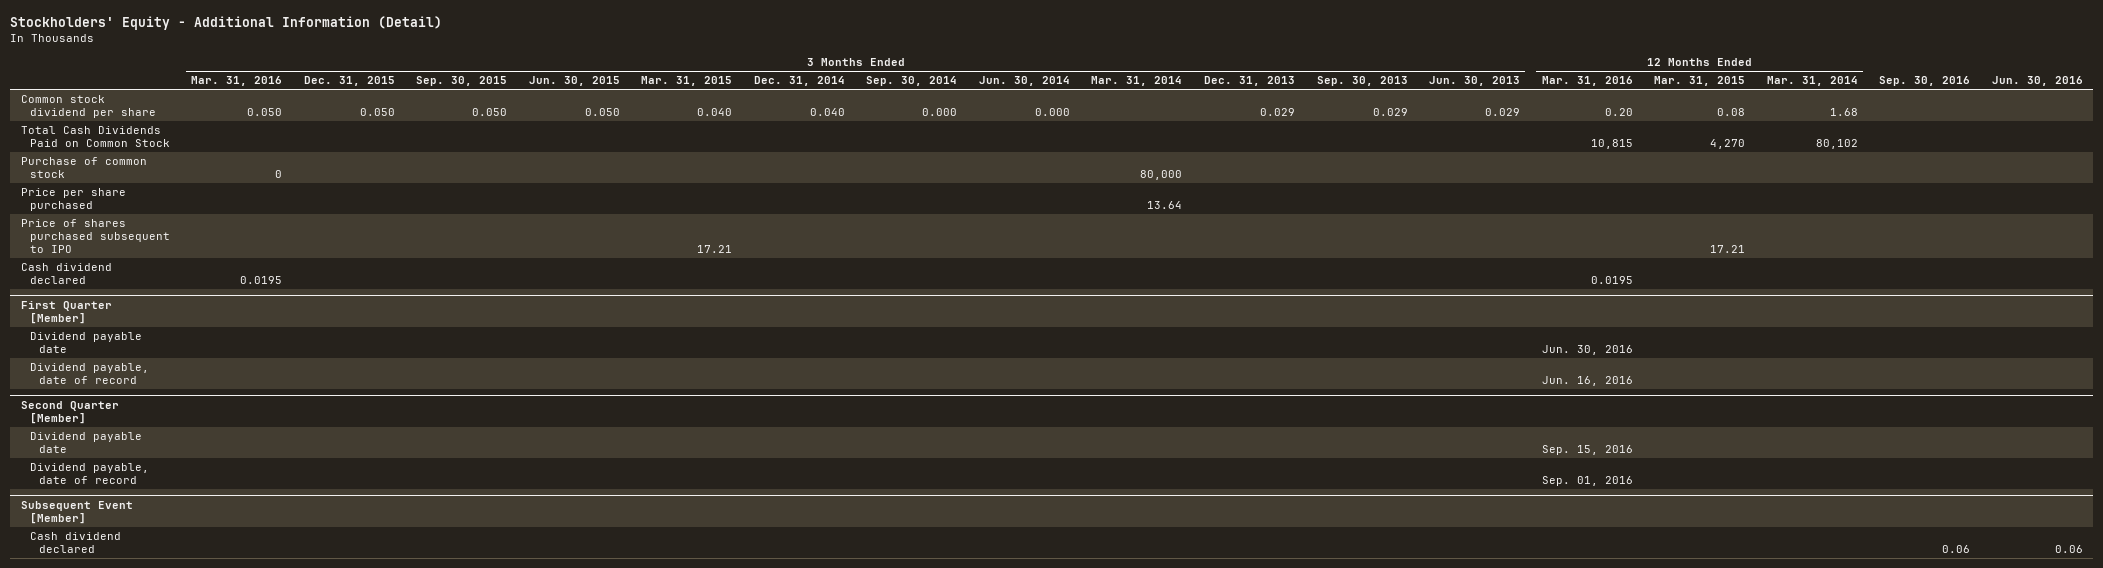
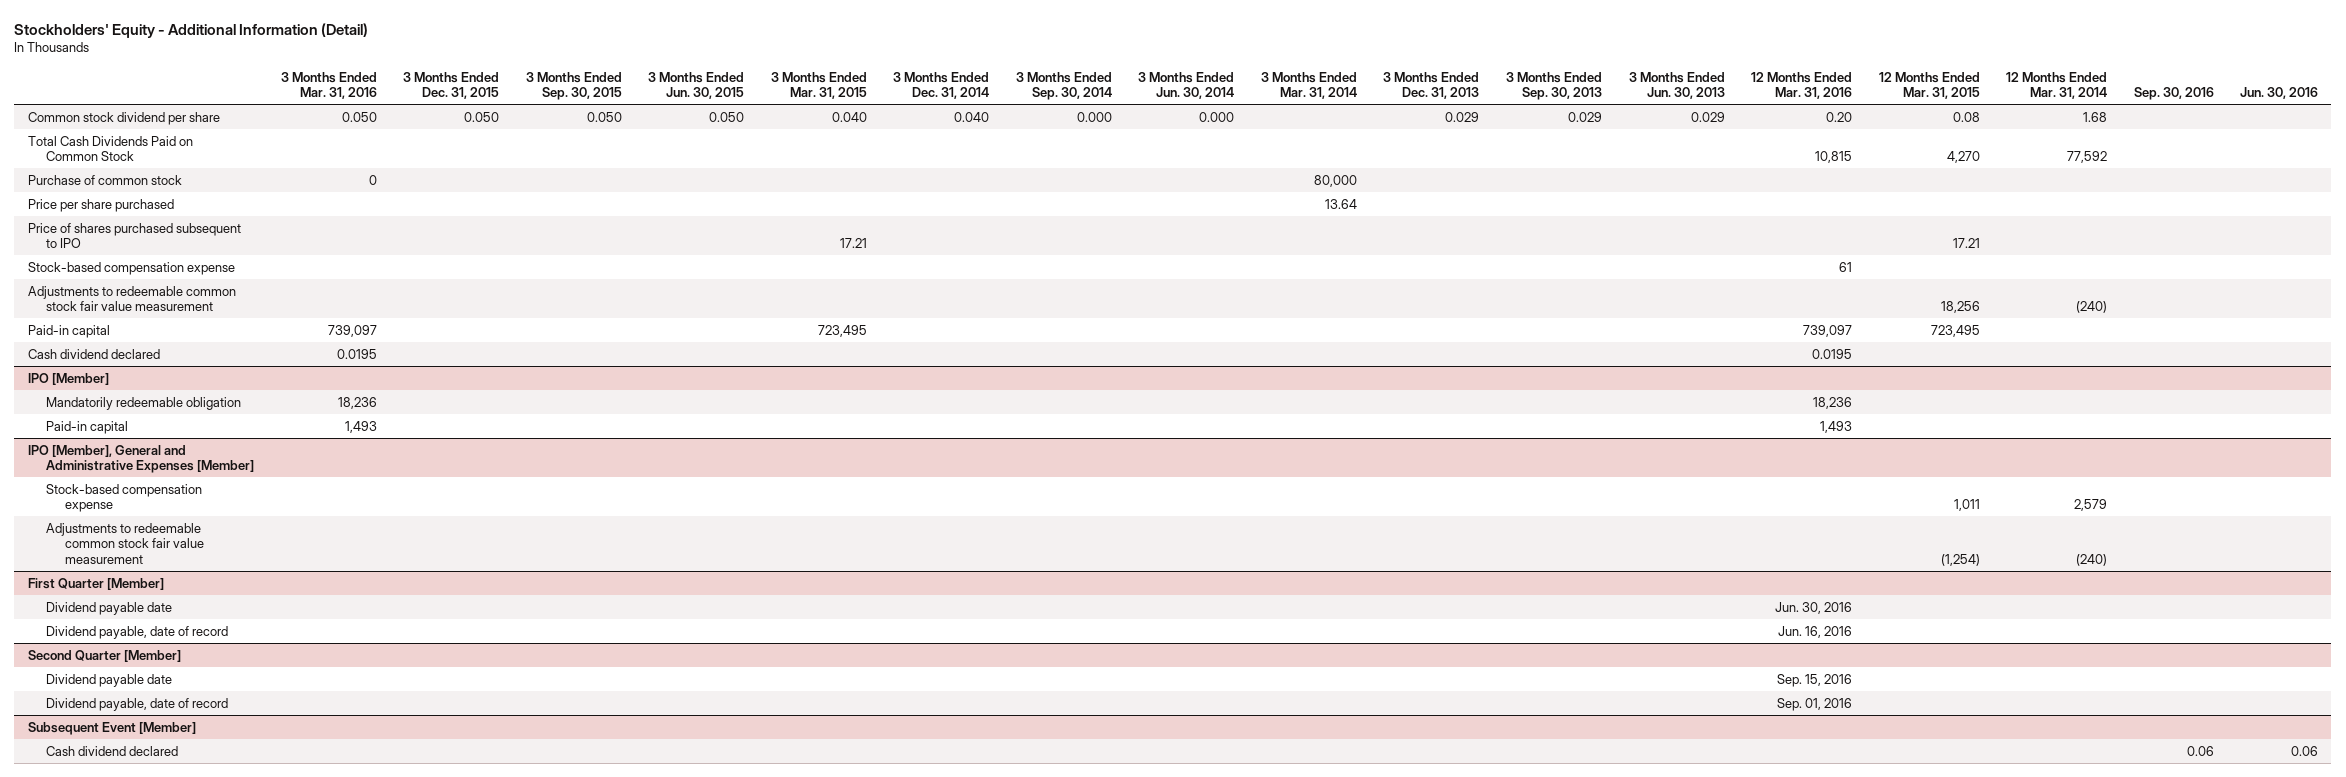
[1815,139,1858,150] 80,102 -> [2067,151,2108,164] 77,592
none -> [27,261,235,275] Stock-based compensation expense
none -> [27,285,236,312] Adjustments to redeemable common stock fair value measurement
none -> [27,324,110,338] Paid-in capital
none -> [27,372,109,385] IPO [Member]
none -> [46,396,242,410] Mandatorily redeemable obligation
none -> [46,420,129,434] Paid-in capital
none -> [27,444,255,474] IPO [Member], General and Administrative Expenses [Member]
none -> [46,483,203,513] Stock-based compensation expense
none -> [46,522,204,564] Adjustments to redeemable common stock fair value measurement

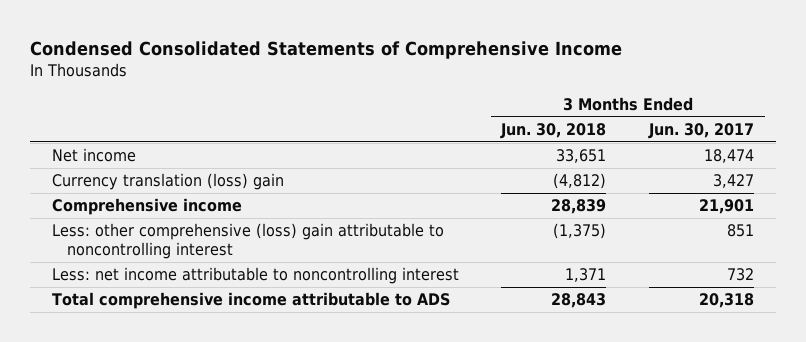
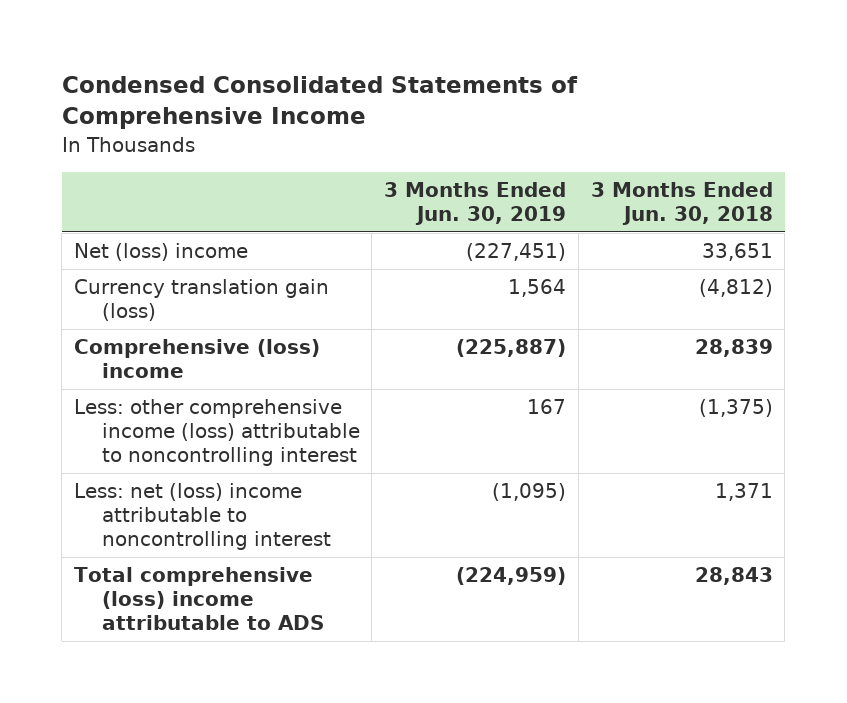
[648,123,755,140] Jun. 30, 2017 -> none
none -> [384,182,567,226] 3 Months Ended Jun. 30, 2019
[51,148,136,163] Net income -> [74,243,249,262] Net (loss) income
[51,173,284,191] Currency translation (loss) gain -> [74,279,330,322] Currency translation gain (loss)
[51,198,242,216] Comprehensive income -> [74,339,321,379] Comprehensive (loss) income
[51,223,444,260] Less: other comprehensive (loss) gain attributable to noncontrolling interest -> [74,399,360,467] Less: other comprehensive income (loss) attributable to noncontrolling interest
[51,267,459,285] Less: net income attributable to noncontrolling interest -> [74,483,331,551] Less: net (loss) income attributable to noncontrolling interest
[51,292,450,310] Total comprehensive income attributable to ADS -> [74,567,324,631] Total comprehensive (loss) income attributable to ADS

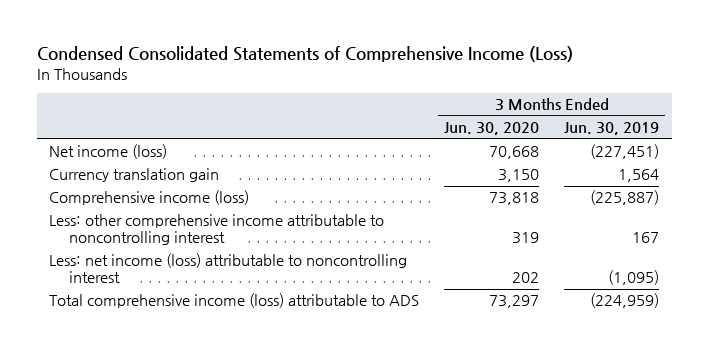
[61,76,578,130] Condensed Consolidated Statements of Comprehensive Income -> [36,46,573,63] Condensed Consolidated Statements of Comprehensive Income (Loss)
[590,182,773,226] 3 Months Ended Jun. 30, 2018 -> none
none -> [444,122,540,136] Jun. 30, 2020
[74,243,249,262] Net (loss) income -> [49,144,168,160] Net income (loss)
[74,279,330,322] Currency translation gain (loss) -> [49,168,220,183] Currency translation gain
[74,339,321,379] Comprehensive (loss) income -> [49,190,250,206] Comprehensive income (loss)
[74,399,360,467] Less: other comprehensive income (loss) attributable to noncontrolling interest -> [49,214,385,246] Less: other comprehensive income attributable to noncontrolling interest
[74,483,331,551] Less: net (loss) income attributable to noncontrolling interest -> [49,253,408,284] Less: net income (loss) attributable to noncontrolling interest
[74,567,324,631] Total comprehensive (loss) income attributable to ADS -> [49,293,420,309] Total comprehensive income (loss) attributable to ADS

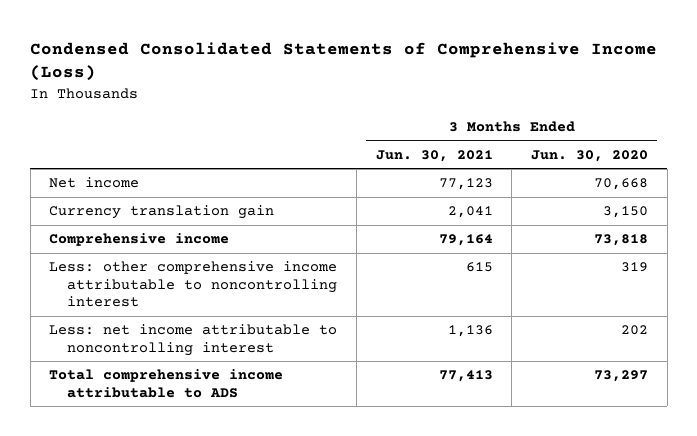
[564,122,660,136] Jun. 30, 2019 -> none
none -> [375,149,493,162] Jun. 30, 2021
[49,144,168,160] Net income (loss) -> [49,177,140,189] Net income
[49,190,250,206] Comprehensive income (loss) -> [49,233,230,247] Comprehensive income
[49,253,408,284] Less: net income (loss) attributable to noncontrolling interest -> [49,324,338,356] Less: net income attributable to noncontrolling interest
[49,293,420,309] Total comprehensive income (loss) attributable to ADS -> [49,369,284,398] Total comprehensive income attributable to ADS

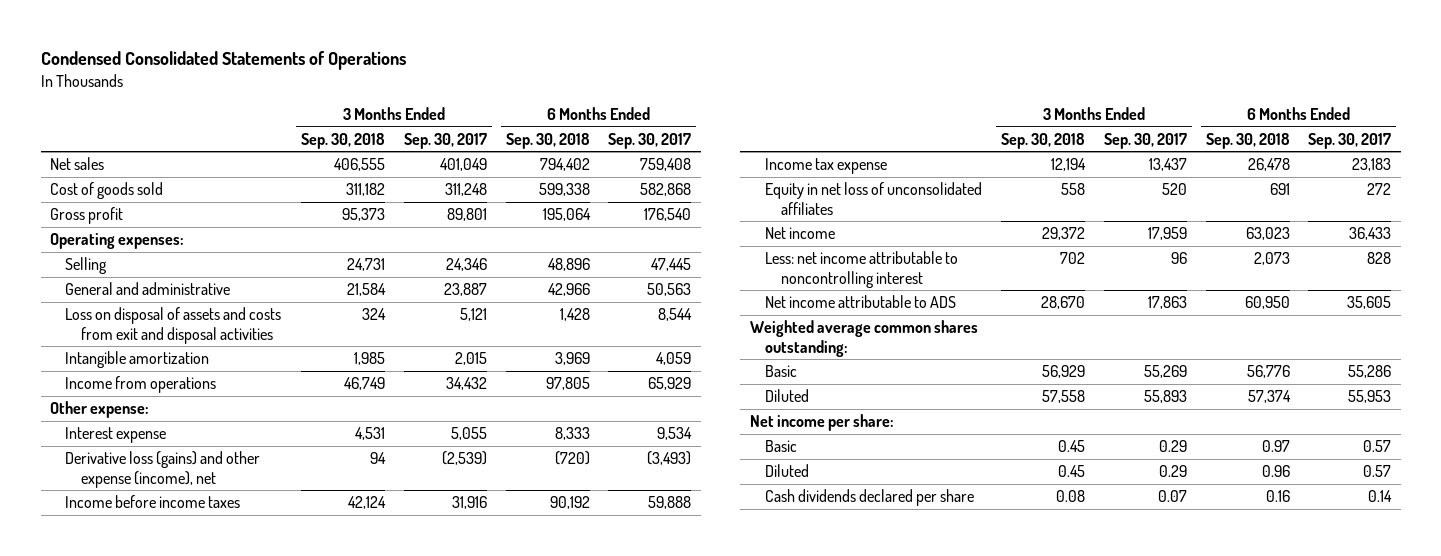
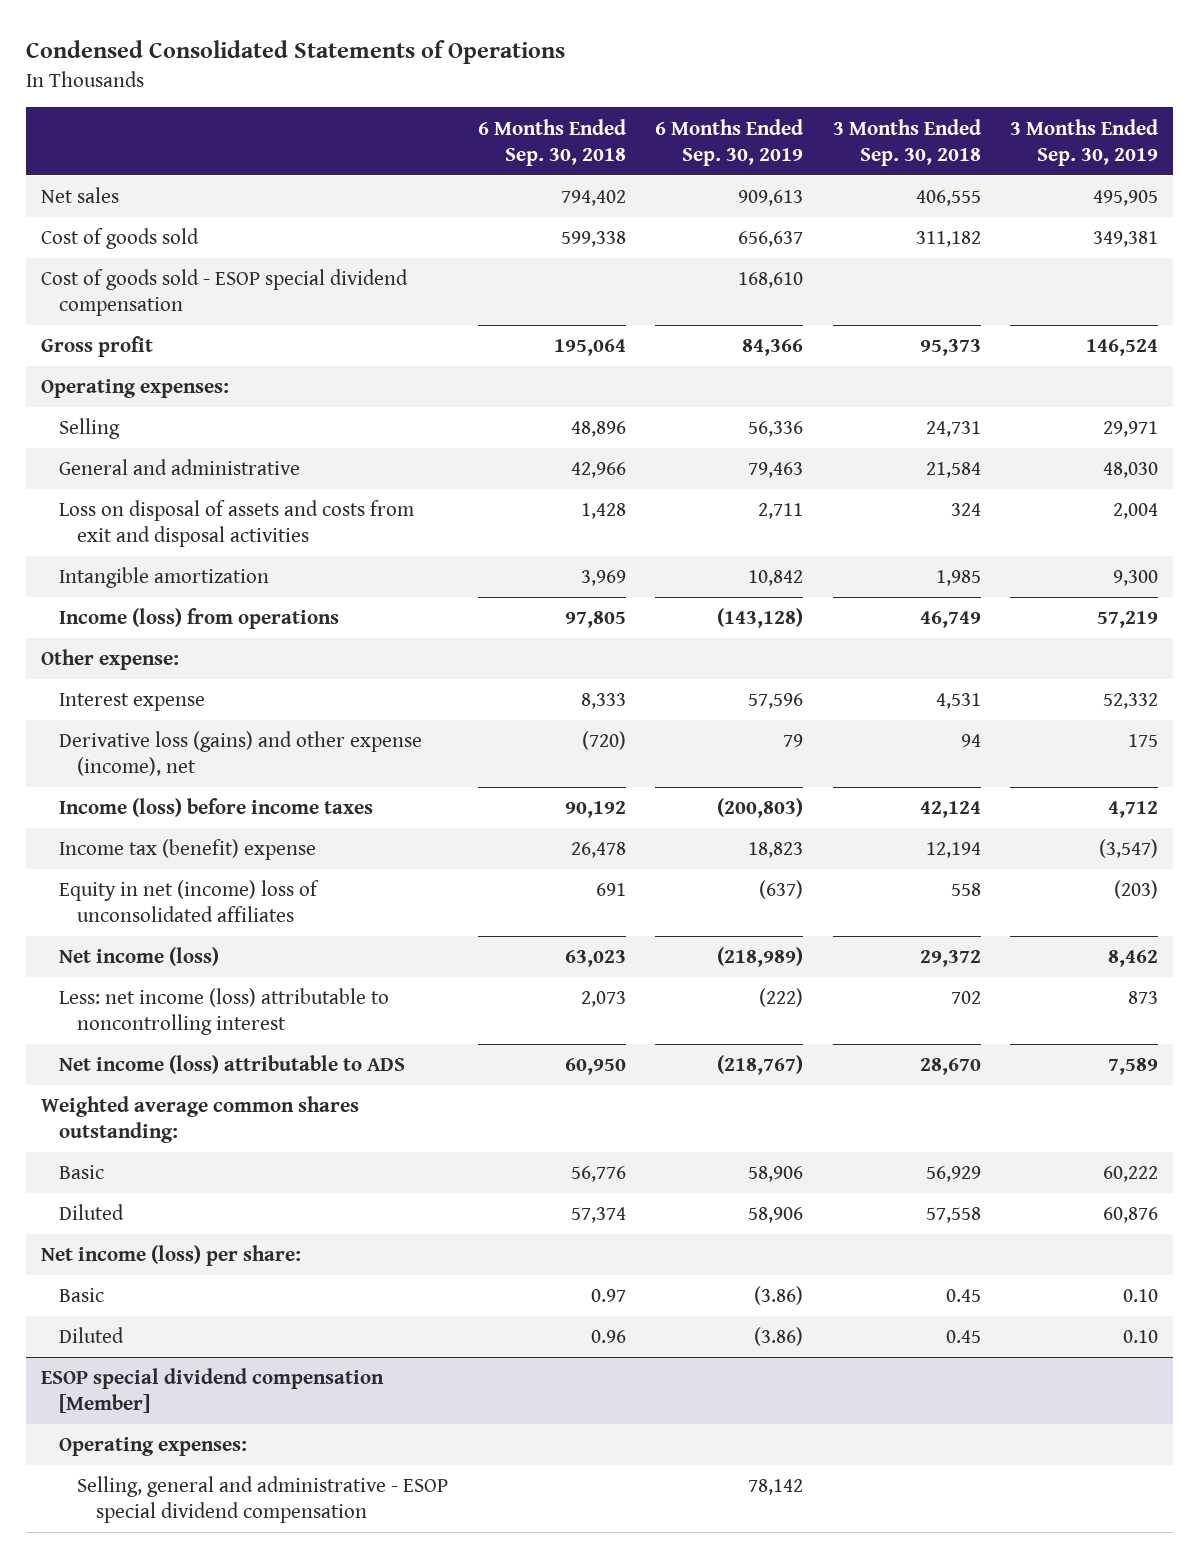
[403,132,487,149] Sep. 30, 2017 -> none
[608,132,692,149] Sep. 30, 2017 -> none
none -> [655,118,804,166] 6 Months Ended Sep. 30, 2019
none -> [1010,118,1159,166] 3 Months Ended Sep. 30, 2019
none -> [40,269,408,317] Cost of goods sold - ESOP special dividend compensation
[65,376,217,394] Income from operations -> [59,608,340,630] Income (loss) from operations
[65,495,241,509] Income before income taxes -> [59,798,374,818] Income (loss) before income taxes
[765,158,888,175] Income tax expense -> [59,839,317,861] Income tax (benefit) expense
[765,182,983,215] Equity in net loss of unconsolidated affiliates -> [59,880,320,923] Equity in net (income) loss of unconsolidated affiliates
[765,227,836,240] Net income -> [59,947,220,967] Net income (loss)
[765,251,959,288] Less: net income attributable to noncontrolling interest -> [59,988,390,1036] Less: net income (loss) attributable to noncontrolling interest
[765,295,957,309] Net income attributable to ADS -> [59,1055,406,1075] Net income (loss) attributable to ADS
[749,414,894,432] Net income per share: -> [40,1245,301,1267] Net income (loss) per share:
[765,489,975,507] Cash dividends declared per share -> none
none -> [40,1368,384,1414] ESOP special dividend compensation [Member]
none -> [59,1437,248,1457] Operating expenses:
none -> [77,1476,449,1524] Selling, general and administrative - ESOP special dividend compensation

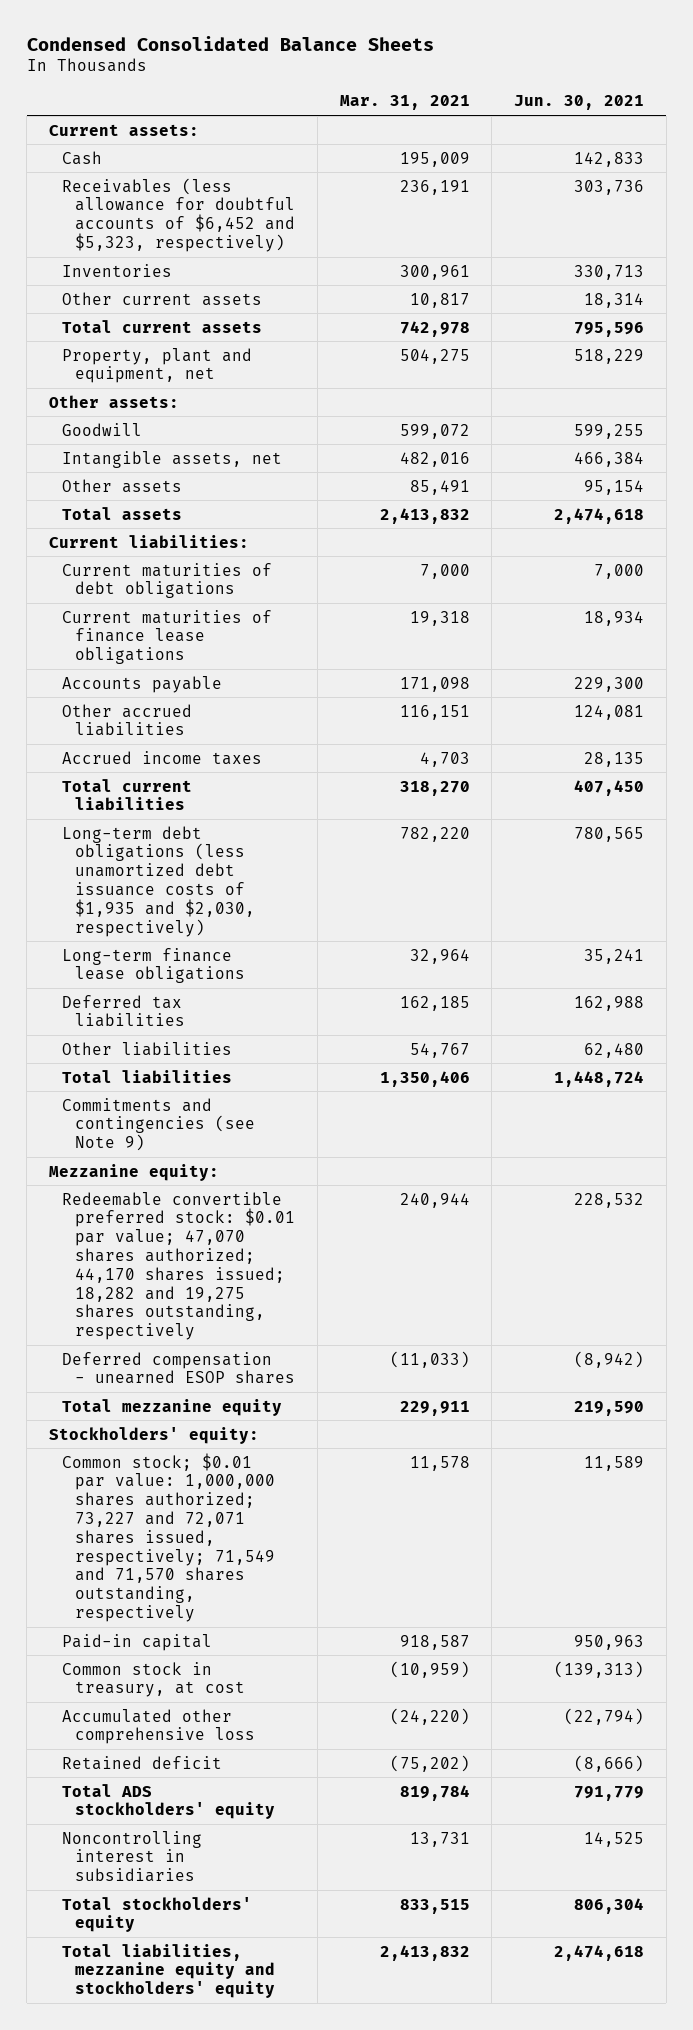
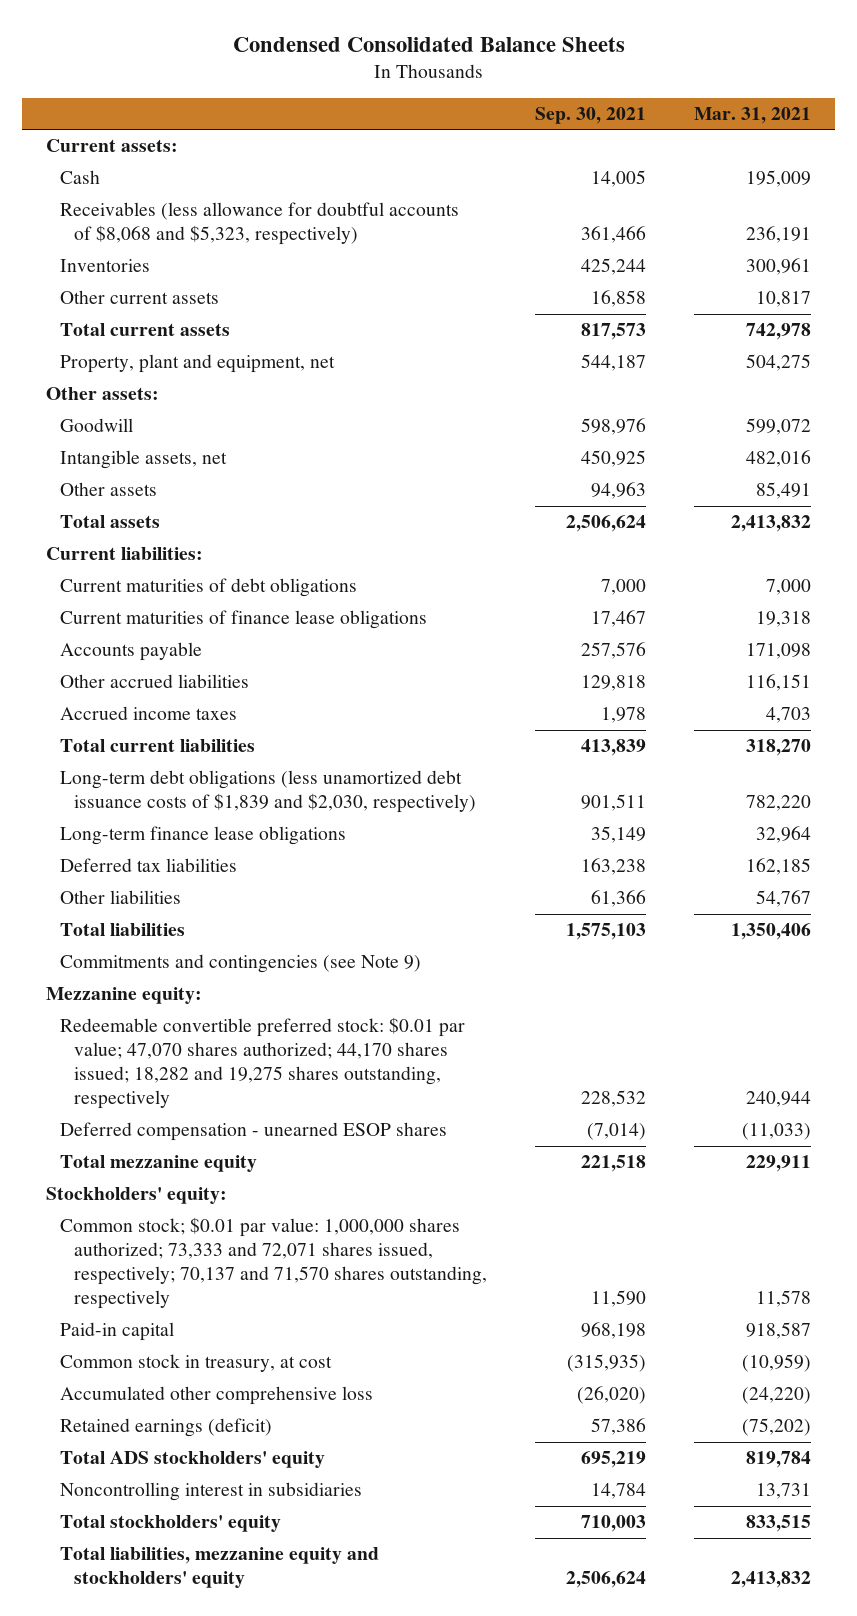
[513,95,644,111] Jun. 30, 2021 -> none
none -> [535,107,647,125] Sep. 30, 2021
[62,177,296,253] Receivables (less allowance for doubtful accounts of $6,452 and $5,323, respectively) -> [60,202,460,246] Receivables (less allowance for doubtful accounts of $8,068 and $5,323, respectively)
[62,825,256,937] Long-term debt obligations (less unamortized debt issuance costs of $1,935 and $2,030, respectively) -> [60,770,477,814] Long-term debt obligations (less unamortized debt issuance costs of $1,839 and $2,030, respectively)
[62,1452,276,1623] Common stock; $0.01 par value: 1,000,000 shares authorized; 73,227 and 72,071 shares issued, respectively; 71,549 and 71,570 shares outstanding, respectively -> [60,1217,488,1310] Common stock; $0.01 par value: 1,000,000 shares authorized; 73,333 and 72,071 shares issued, respectively; 70,137 and 71,570 shares outstanding, respectively
[62,1755,223,1770] Retained deficit -> [60,1418,273,1438] Retained earnings (deficit)

